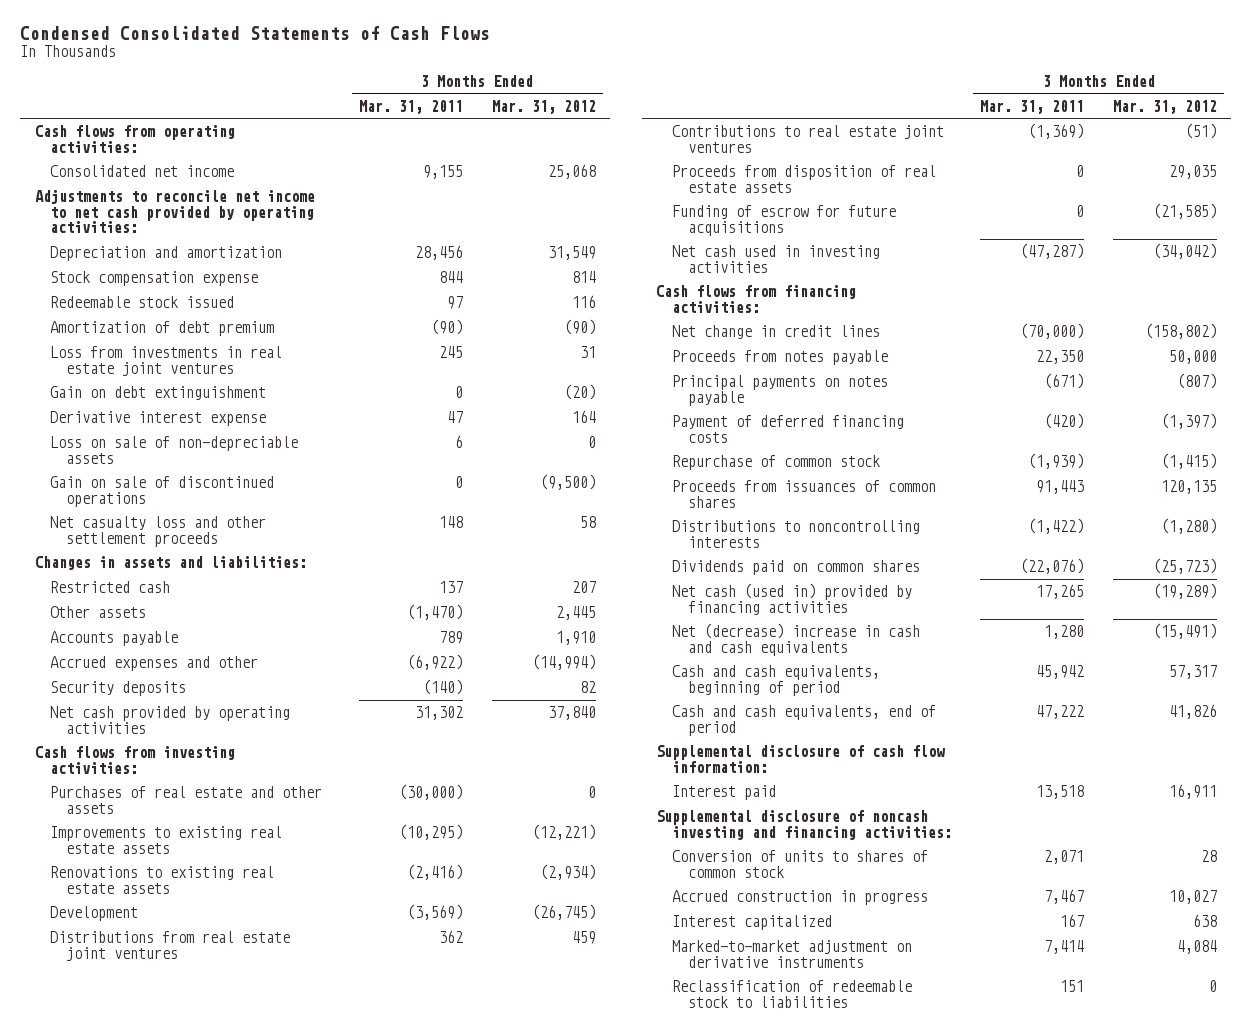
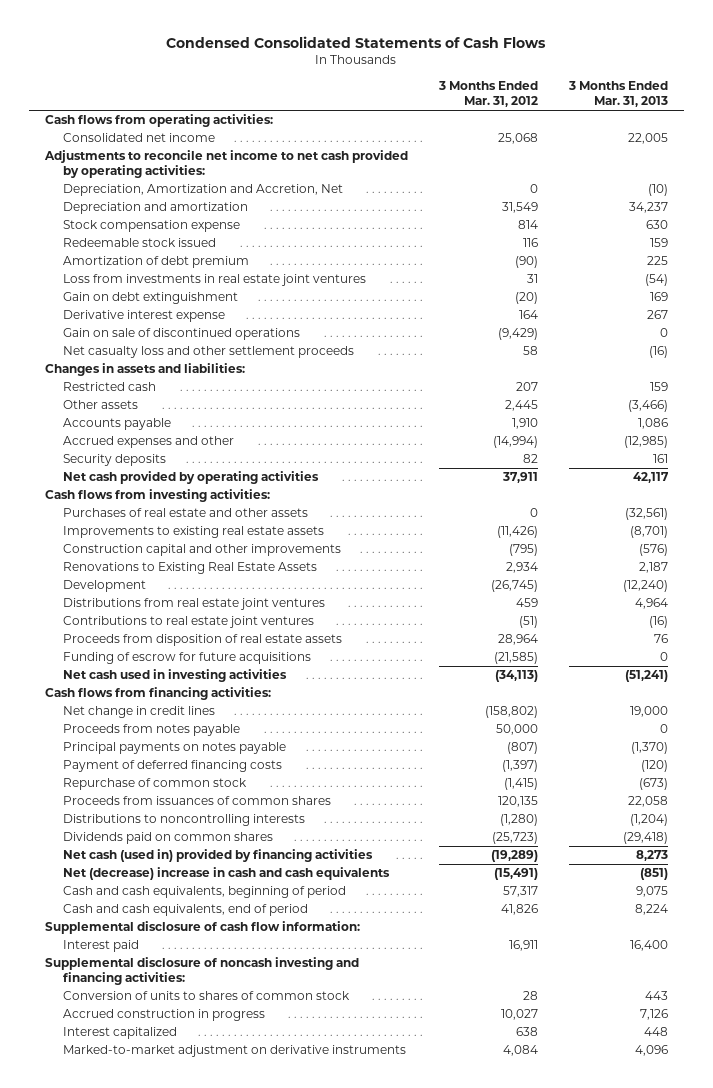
[359,99,464,114] Mar. 31, 2011 -> none
none -> [568,81,669,108] 3 Months Ended Mar. 31, 2013
none -> [63,184,344,197] Depreciation, Amortization and Accretion, Net
[50,436,299,464] Loss on sale of non-depreciable assets -> none
[539,474,596,491] (9,500) -> [497,328,538,341] (9,429)
[547,706,596,721] 37,840 -> [501,472,538,484] 37,911
[531,824,596,841] (12,221) -> [496,526,538,539] (11,426)
none -> [63,544,342,557] Construction capital and other improvements
[50,866,275,894] Renovations to existing real estate assets -> [63,562,318,575] Renovations to Existing Real Estate Assets
[539,864,596,881] (2,934) -> [505,562,538,574] 2,934
[1169,165,1218,180] 29,035 -> [497,634,538,646] 28,964
[1153,243,1218,260] (34,042) -> [494,670,538,683] (34,113)
[671,980,912,1008] Reclassification of redeemable stock to liabilities -> none

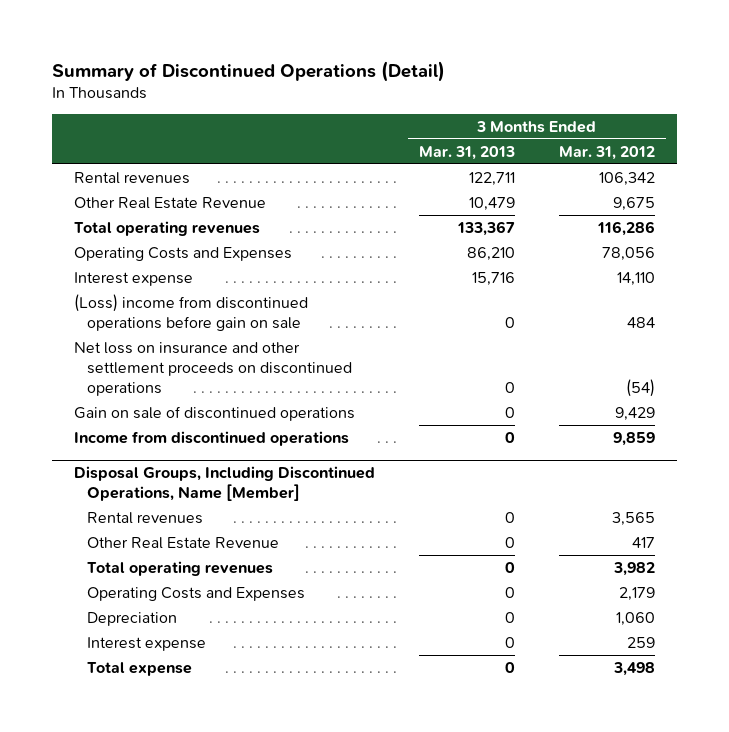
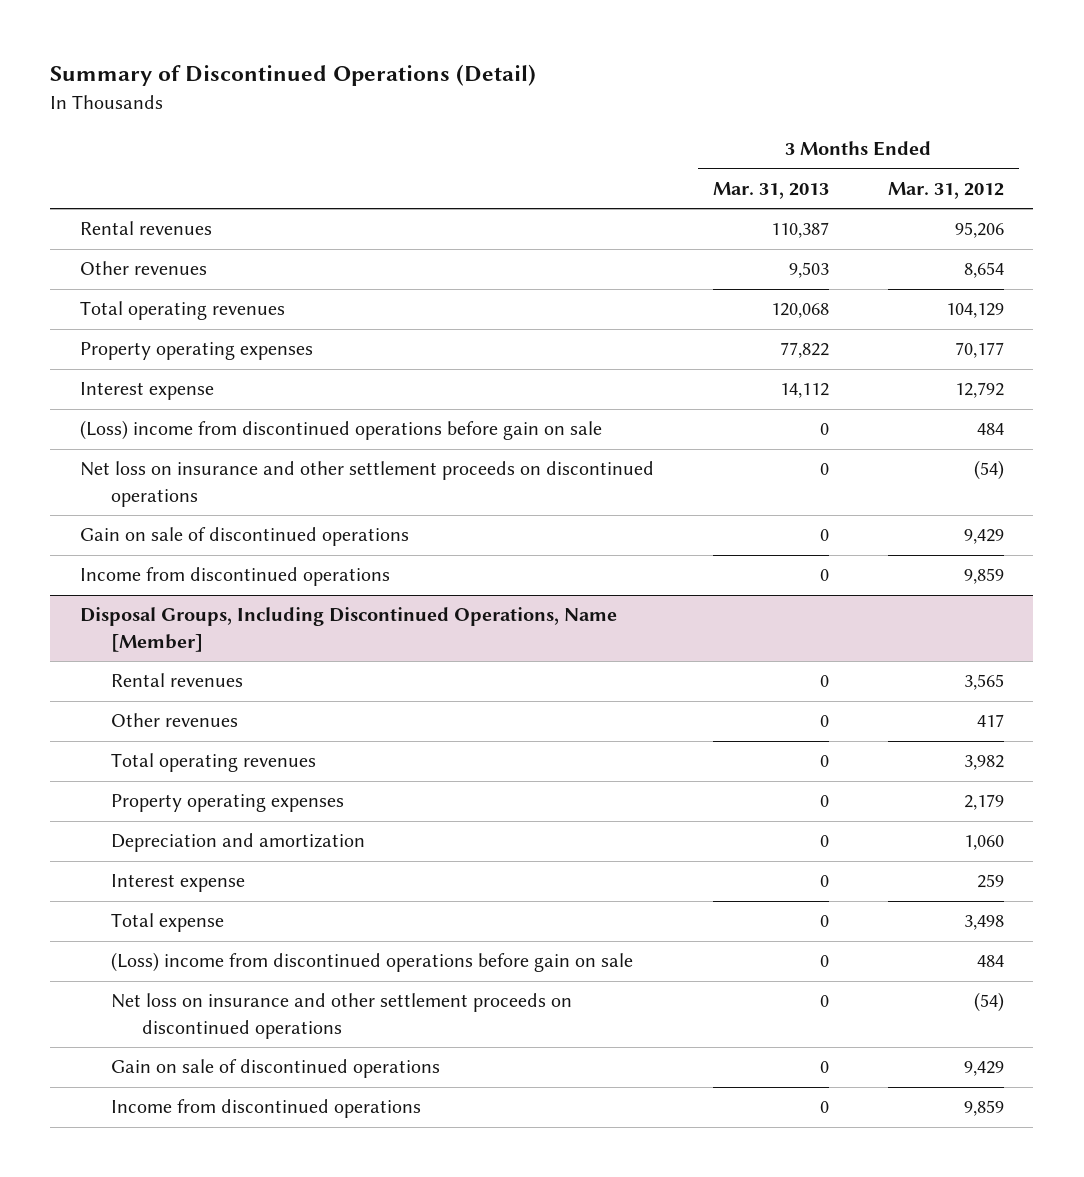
[469,171,516,186] 122,711 -> [770,222,829,239] 110,387
[599,171,656,186] 106,342 -> [954,222,1004,239] 95,206
[74,196,267,209] Other Real Estate Revenue -> [79,261,207,276] Other revenues
[469,196,516,211] 10,479 -> [788,262,829,279] 9,503
[613,196,656,211] 9,675 -> [963,262,1004,279] 8,654
[457,220,516,236] 133,367 -> [770,303,829,319] 120,068
[597,220,656,236] 116,286 -> [945,303,1004,319] 104,129
[74,246,293,261] Operating Costs and Expenses -> [79,342,313,361] Property operating expenses
[467,246,516,261] 86,210 -> [779,342,829,359] 77,822
[602,246,656,261] 78,056 -> [954,342,1004,359] 70,177
[472,271,516,286] 15,716 -> [779,383,829,399] 14,112
[617,271,656,286] 14,110 -> [954,382,1004,399] 12,792
[86,536,279,549] Other Real Estate Revenue -> [110,713,238,728] Other revenues
[86,586,305,601] Operating Costs and Expenses -> [110,794,344,813] Property operating expenses
[86,611,177,626] Depreciation -> [110,833,365,853] Depreciation and amortization
none -> [110,952,633,973] (Loss) income from discontinued operations before gain on sale
none -> [110,993,572,1039] Net loss on insurance and other settlement proceeds on discontinued operations
none -> [110,1059,440,1079] Gain on sale of discontinued operations
none -> [110,1099,421,1119] Income from discontinued operations

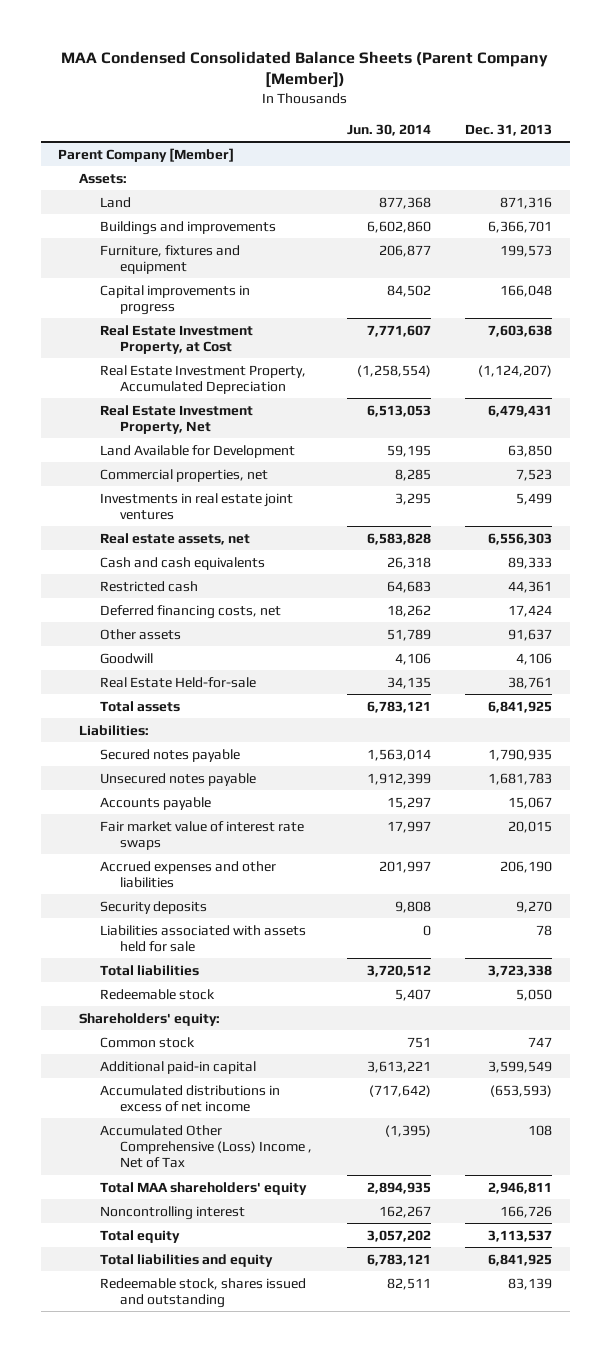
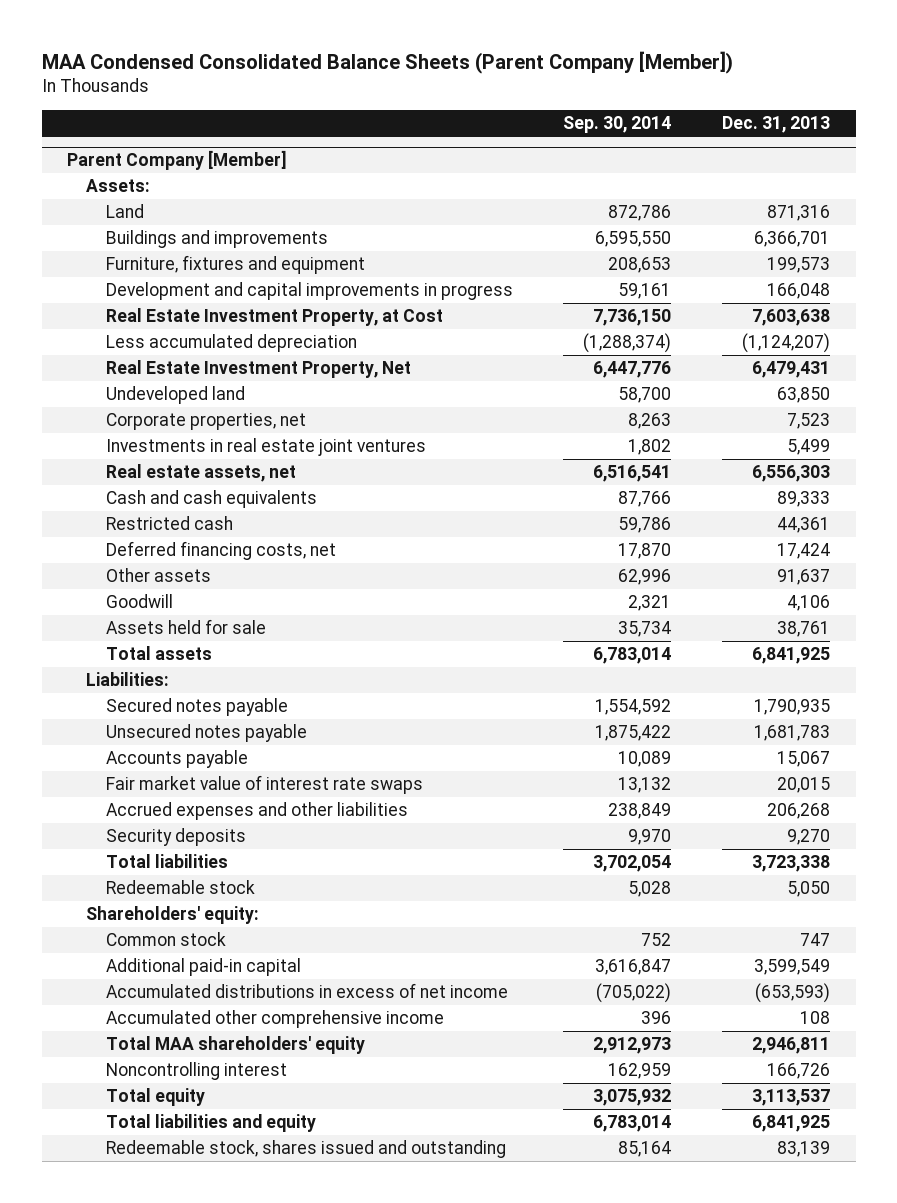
[346,123,431,136] Jun. 30, 2014 -> none
none -> [563,116,672,134] Sep. 30, 2014
[99,284,250,315] Capital improvements in progress -> [105,282,513,301] Development and capital improvements in progress
[99,364,306,394] Real Estate Investment Property, Accumulated Depreciation -> [105,334,357,353] Less accumulated depreciation
[99,444,295,458] Land Available for Development -> [105,386,245,405] Undeveloped land
[99,468,268,482] Commercial properties, net -> [105,413,306,431] Corporate properties, net
[99,676,256,688] Real Estate Held-for-sale -> [105,619,266,635] Assets held for sale
[500,860,553,873] 206,190 -> [767,803,831,820] 206,268
[99,924,306,952] Liabilities associated with assets held for sale -> none
[99,1124,313,1169] Accumulated Other Comprehensive (Loss) Income , Net of Tax -> [105,1010,444,1029] Accumulated other comprehensive income

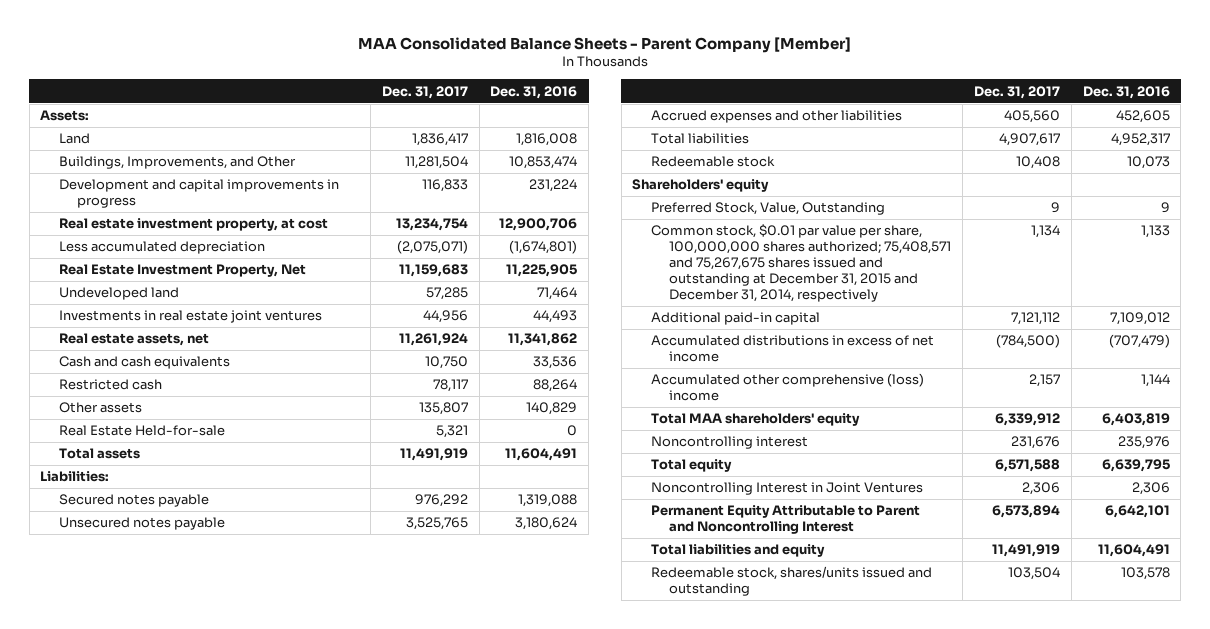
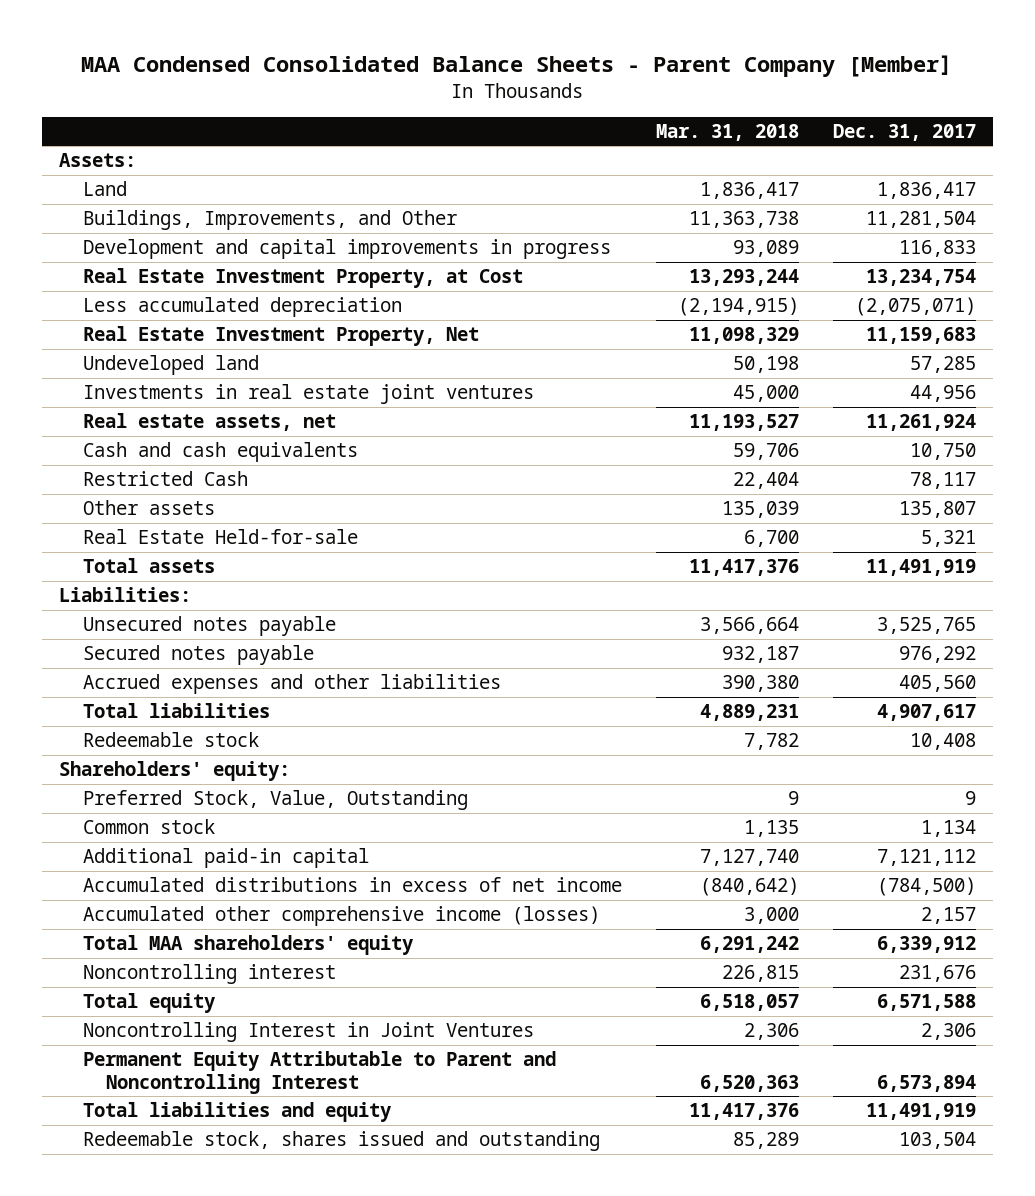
[357,36,851,53] MAA Consolidated Balance Sheets - Parent Company [Member] -> [81,54,953,77] MAA Condensed Consolidated Balance Sheets - Parent Company [Member]
[490,85,578,99] Dec. 31, 2016 -> none
none -> [655,124,799,142] Mar. 31, 2018
[58,218,328,232] Real estate investment property, at cost -> [82,268,523,289] Real Estate Investment Property, at Cost
[58,379,162,391] Restricted cash -> [82,471,248,487] Restricted Cash
[58,494,209,508] Secured notes payable -> [82,645,314,666] Secured notes payable
[632,179,770,193] Shareholders' equity -> [58,761,290,782] Shareholders' equity:
[650,224,951,303] Common stock, $0.01 par value per share, 100,000,000 shares authorized; 75,408,571 and 75,267,675 shares issued and outstanding at December 31, 2015 and December 31, 2014, respectively -> [82,819,215,835] Common stock
[650,373,924,402] Accumulated other comprehensive (loss) income -> [82,906,600,927] Accumulated other comprehensive income (losses)
[650,566,932,597] Redeemable stock, shares/units issued and outstanding -> [82,1131,600,1152] Redeemable stock, shares issued and outstanding

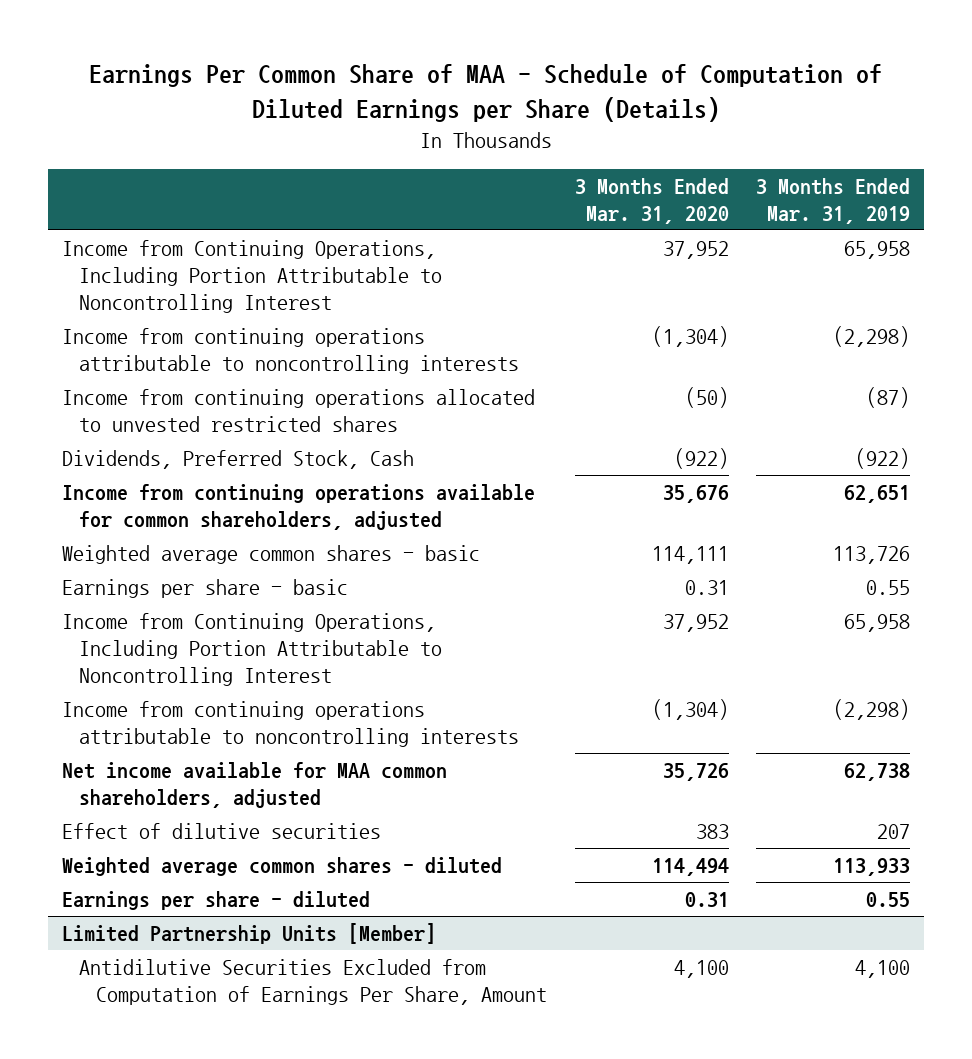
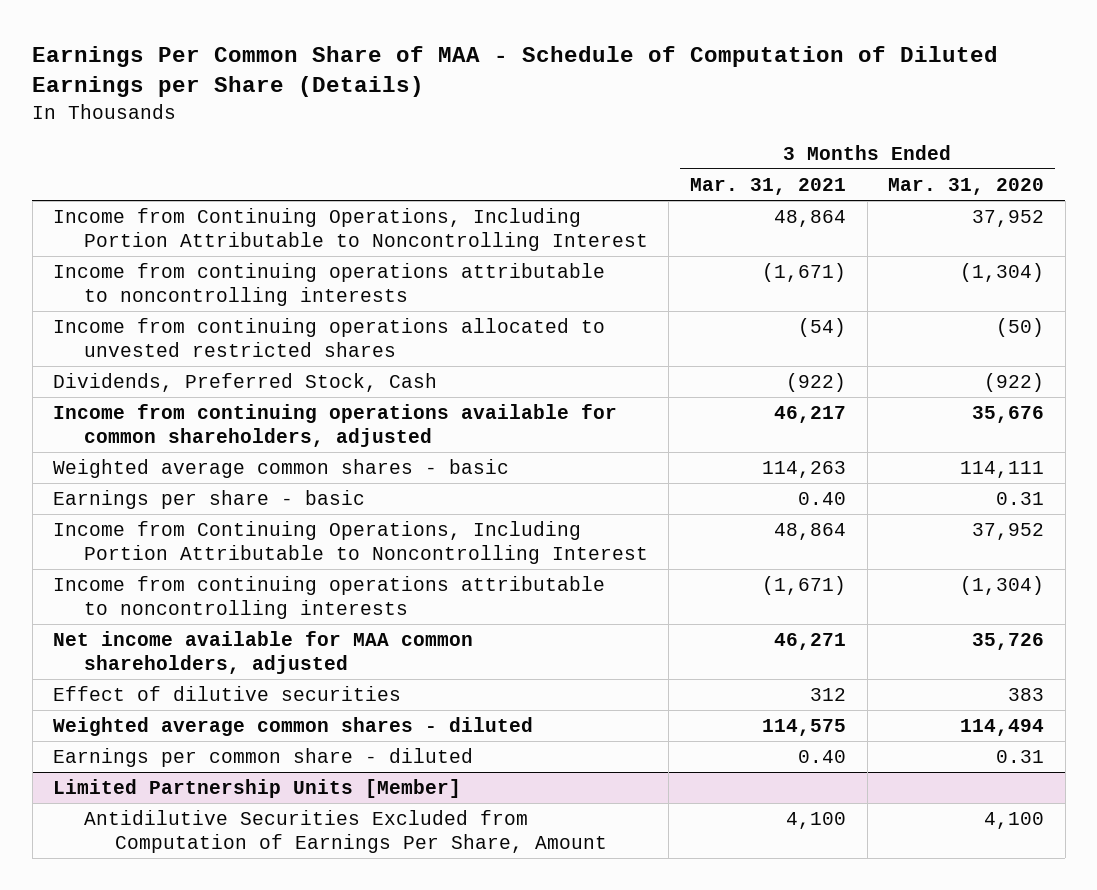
[756,178,911,224] 3 Months Ended Mar. 31, 2019 -> none
none -> [690,177,847,195] Mar. 31, 2021
[61,891,370,911] Earnings per share - diluted -> [53,747,474,767] Earnings per common share - diluted

